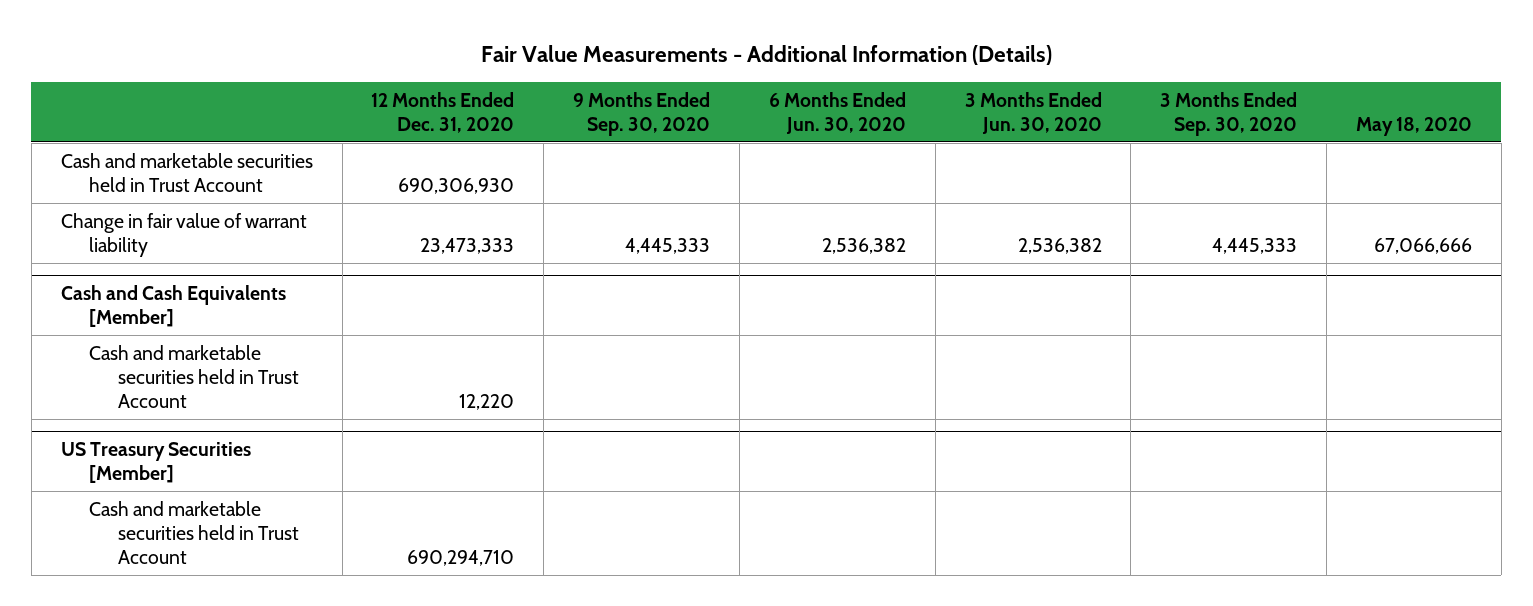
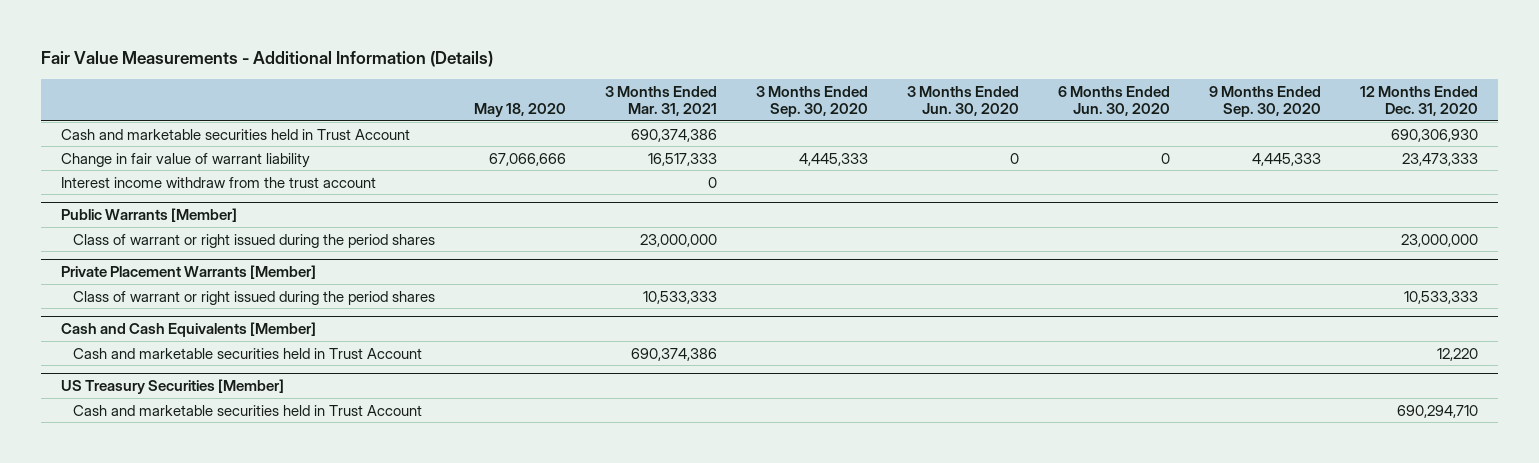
none -> [604,85,717,117] 3 Months Ended Mar. 31, 2021
[821,238,906,255] 2,536,382 -> [1160,152,1170,164] 0
[1017,238,1102,255] 2,536,382 -> [1009,152,1019,164] 0
none -> [60,176,376,188] Interest income withdraw from the trust account
none -> [60,208,237,223] Public Warrants [Member]
none -> [72,233,435,248] Class of warrant or right issued during the period shares
none -> [60,265,316,280] Private Placement Warrants [Member]
none -> [72,290,435,305] Class of warrant or right issued during the period shares

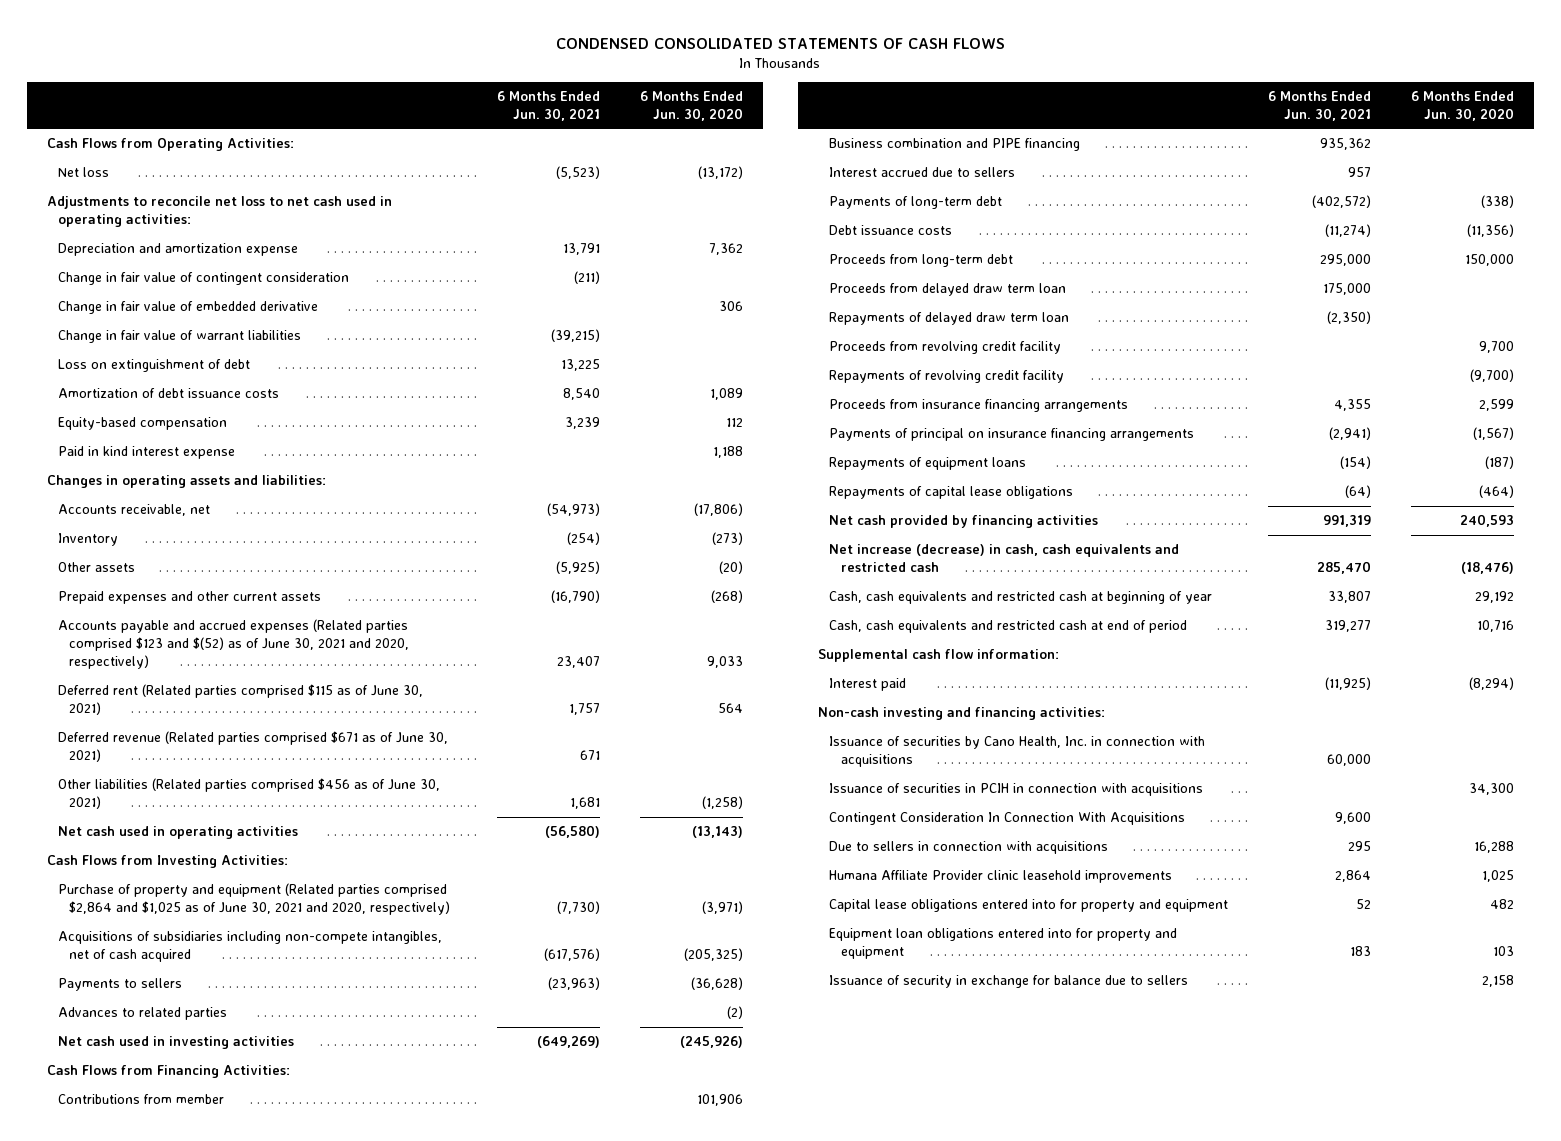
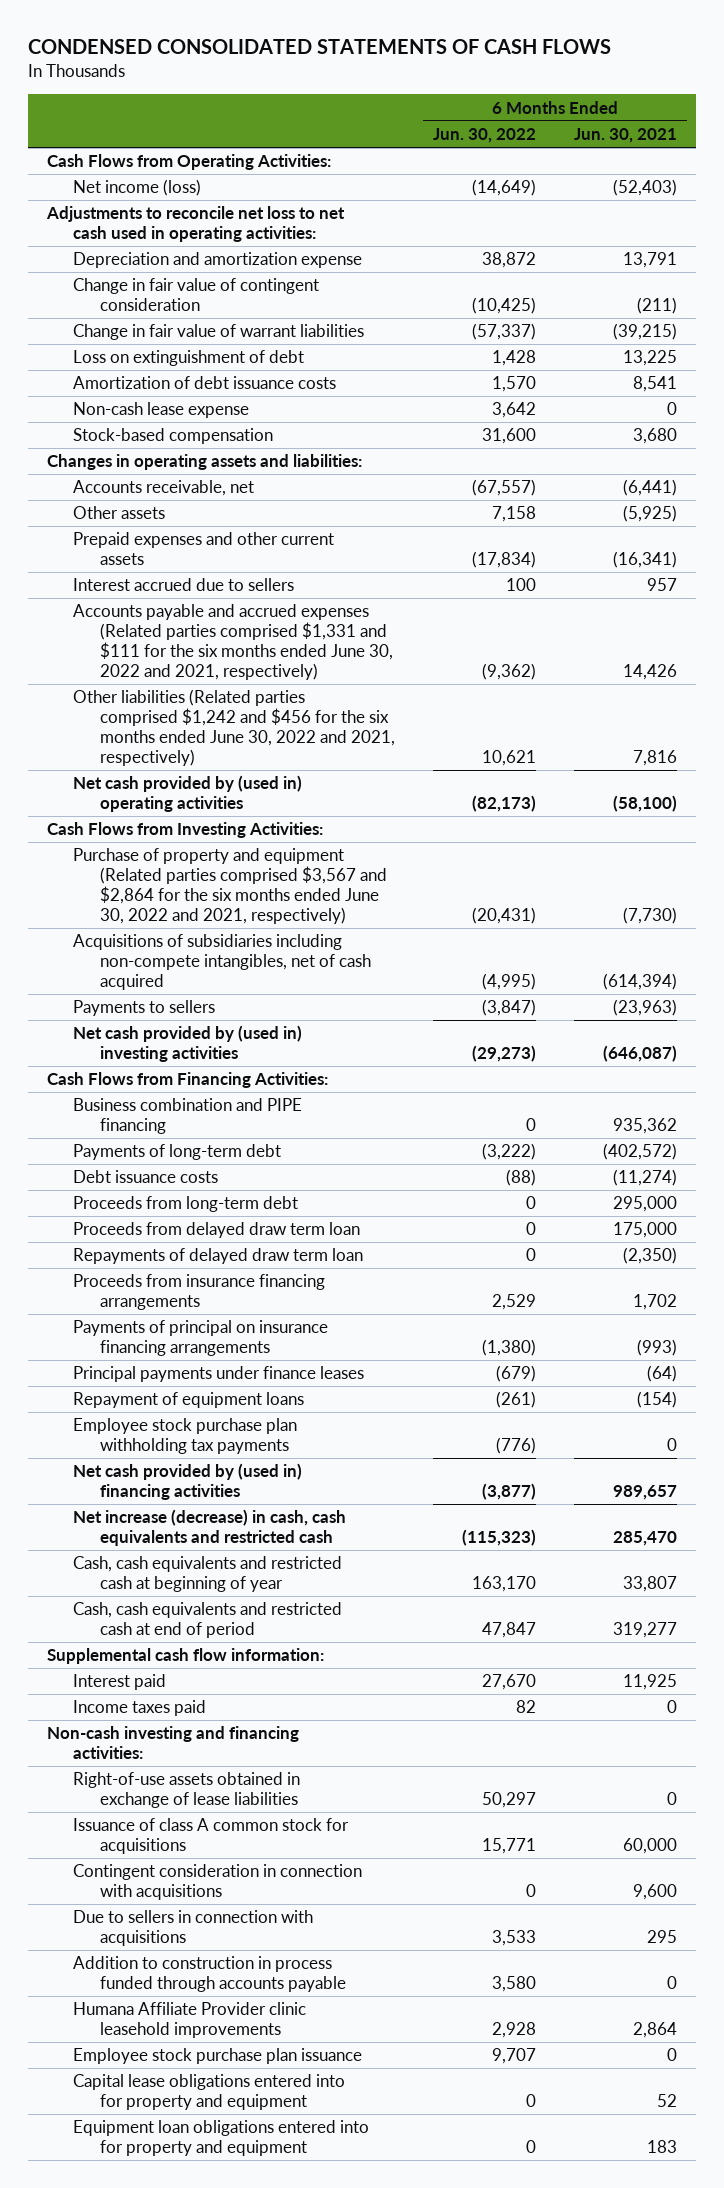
[639,90,743,121] 6 Months Ended Jun. 30, 2020 -> none
none -> [432,128,536,144] Jun. 30, 2022
[58,167,110,178] Net loss -> [73,179,202,197] Net income (loss)
[555,166,600,180] (5,523) -> [613,179,678,197] (52,403)
[58,301,319,315] Change in fair value of embedded derivative -> none
[58,446,236,460] Paid in kind interest expense -> none
[562,388,600,401] 8,540 -> [633,376,678,393] 8,541
none -> [73,402,250,419] Non-cash lease expense
[58,417,228,431] Equity-based compensation -> [73,428,274,445] Stock-based compensation
[564,417,600,430] 3,239 -> [633,428,678,445] 3,680
[58,533,119,547] Inventory -> none
[546,503,600,517] (54,973) -> [623,479,678,497] (6,441)
[58,684,424,716] Deferred rent (Related parties comprised $115 as of June 30, 2021) -> none
[58,731,449,763] Deferred revenue (Related parties comprised $671 as of June 30, 2021) -> none
[550,590,600,604] (16,790) -> [613,551,678,569] (16,341)
[829,167,1016,178] Interest accrued due to sellers -> [73,578,295,592] Interest accrued due to sellers
[58,619,410,670] Accounts payable and accrued expenses (Related parties comprised $123 and $(52) as of June 30, 2021 and 2020, respectively) -> [73,604,393,680] Accounts payable and accrued expenses (Related parties comprised $1,331 and $111 for the six months ended June 30, 2022 and 2021, respectively)
[556,656,600,669] 23,407 -> [623,663,678,680] 14,426
[58,778,441,810] Other liabilities (Related parties comprised $456 as of June 30, 2021) -> [73,689,395,766] Other liabilities (Related parties comprised $1,242 and $456 for the six months ended June 30, 2022 and 2021, respectively)
[569,797,600,810] 1,681 -> [633,749,678,766] 7,816
[58,826,299,840] Net cash used in operating activities -> [73,775,303,813] Net cash provided by (used in) operating activities
[544,825,600,839] (56,580) -> [613,795,678,813] (58,100)
[58,883,451,916] Purchase of property and equipment (Related parties comprised $2,864 and $1,025 as of June 30, 2021 and 2020, respectively) -> [73,848,387,924] Purchase of property and equipment (Related parties comprised $3,567 and $2,864 for the six months ended June 30, 2022 and 2021, respectively)
[543,948,600,962] (617,576) -> [603,973,678,991] (614,394)
[58,1007,228,1021] Advances to related parties -> none
[58,1036,295,1050] Net cash used in investing activities -> [73,1025,303,1063] Net cash provided by (used in) investing activities
[536,1036,600,1049] (649,269) -> [603,1045,678,1063] (646,087)
[58,1094,225,1105] Contributions from member -> none
[829,341,1062,355] Proceeds from revolving credit facility -> none
[829,370,1065,384] Repayments of revolving credit facility -> none
[829,486,1074,500] Repayments of capital lease obligations -> none
[1334,399,1372,412] 4,355 -> [633,1294,678,1311] 1,702
[1329,427,1372,441] (2,941) -> [637,1339,678,1357] (993)
none -> [73,1366,365,1383] Principal payments under finance leases
[829,457,1027,471] Repayments of equipment loans -> [73,1392,305,1409] Repayment of equipment loans
none -> [73,1418,298,1455] Employee stock purchase plan withholding tax payments
[829,515,1099,529] Net cash provided by financing activities -> [73,1463,303,1501] Net cash provided by (used in) financing activities
[1323,515,1372,528] 991,319 -> [613,1485,678,1501] 989,657
[1325,677,1372,691] (11,925) -> [623,1674,678,1691] 11,925
none -> [73,1700,207,1717] Income taxes paid
[829,783,1204,797] Issuance of securities in PCIH in connection with acquisitions -> none
none -> [73,1772,301,1809] Right-of-use assets obtained in exchange of lease liabilities
[829,736,1206,768] Issuance of securities by Cano Health, Inc. in connection with acquisitions -> [73,1818,350,1855] Issuance of class A common stock for acquisitions
[829,812,1186,826] Contingent Consideration In Connection With Acquisitions -> [73,1864,363,1901] Contingent consideration in connection with acquisitions
none -> [73,1956,346,1993] Addition to construction in process funded through accounts payable
none -> [73,2048,363,2065] Employee stock purchase plan issuance
[829,975,1189,989] Issuance of security in exchange for balance due to sellers -> none

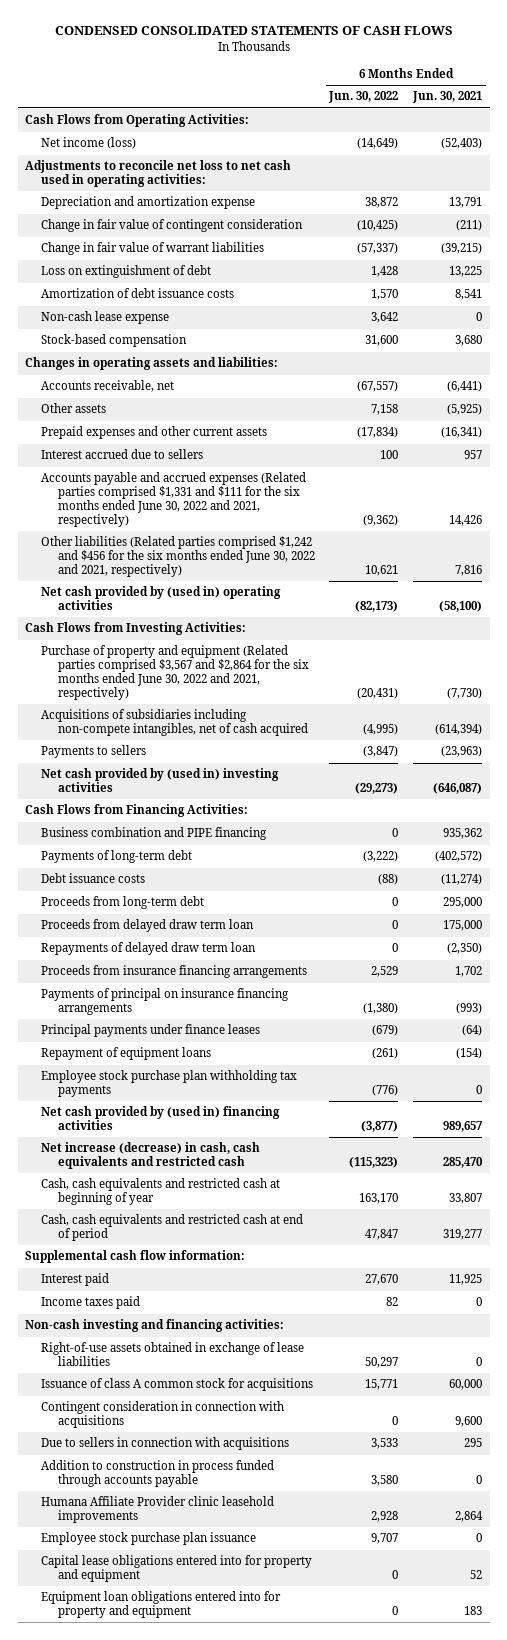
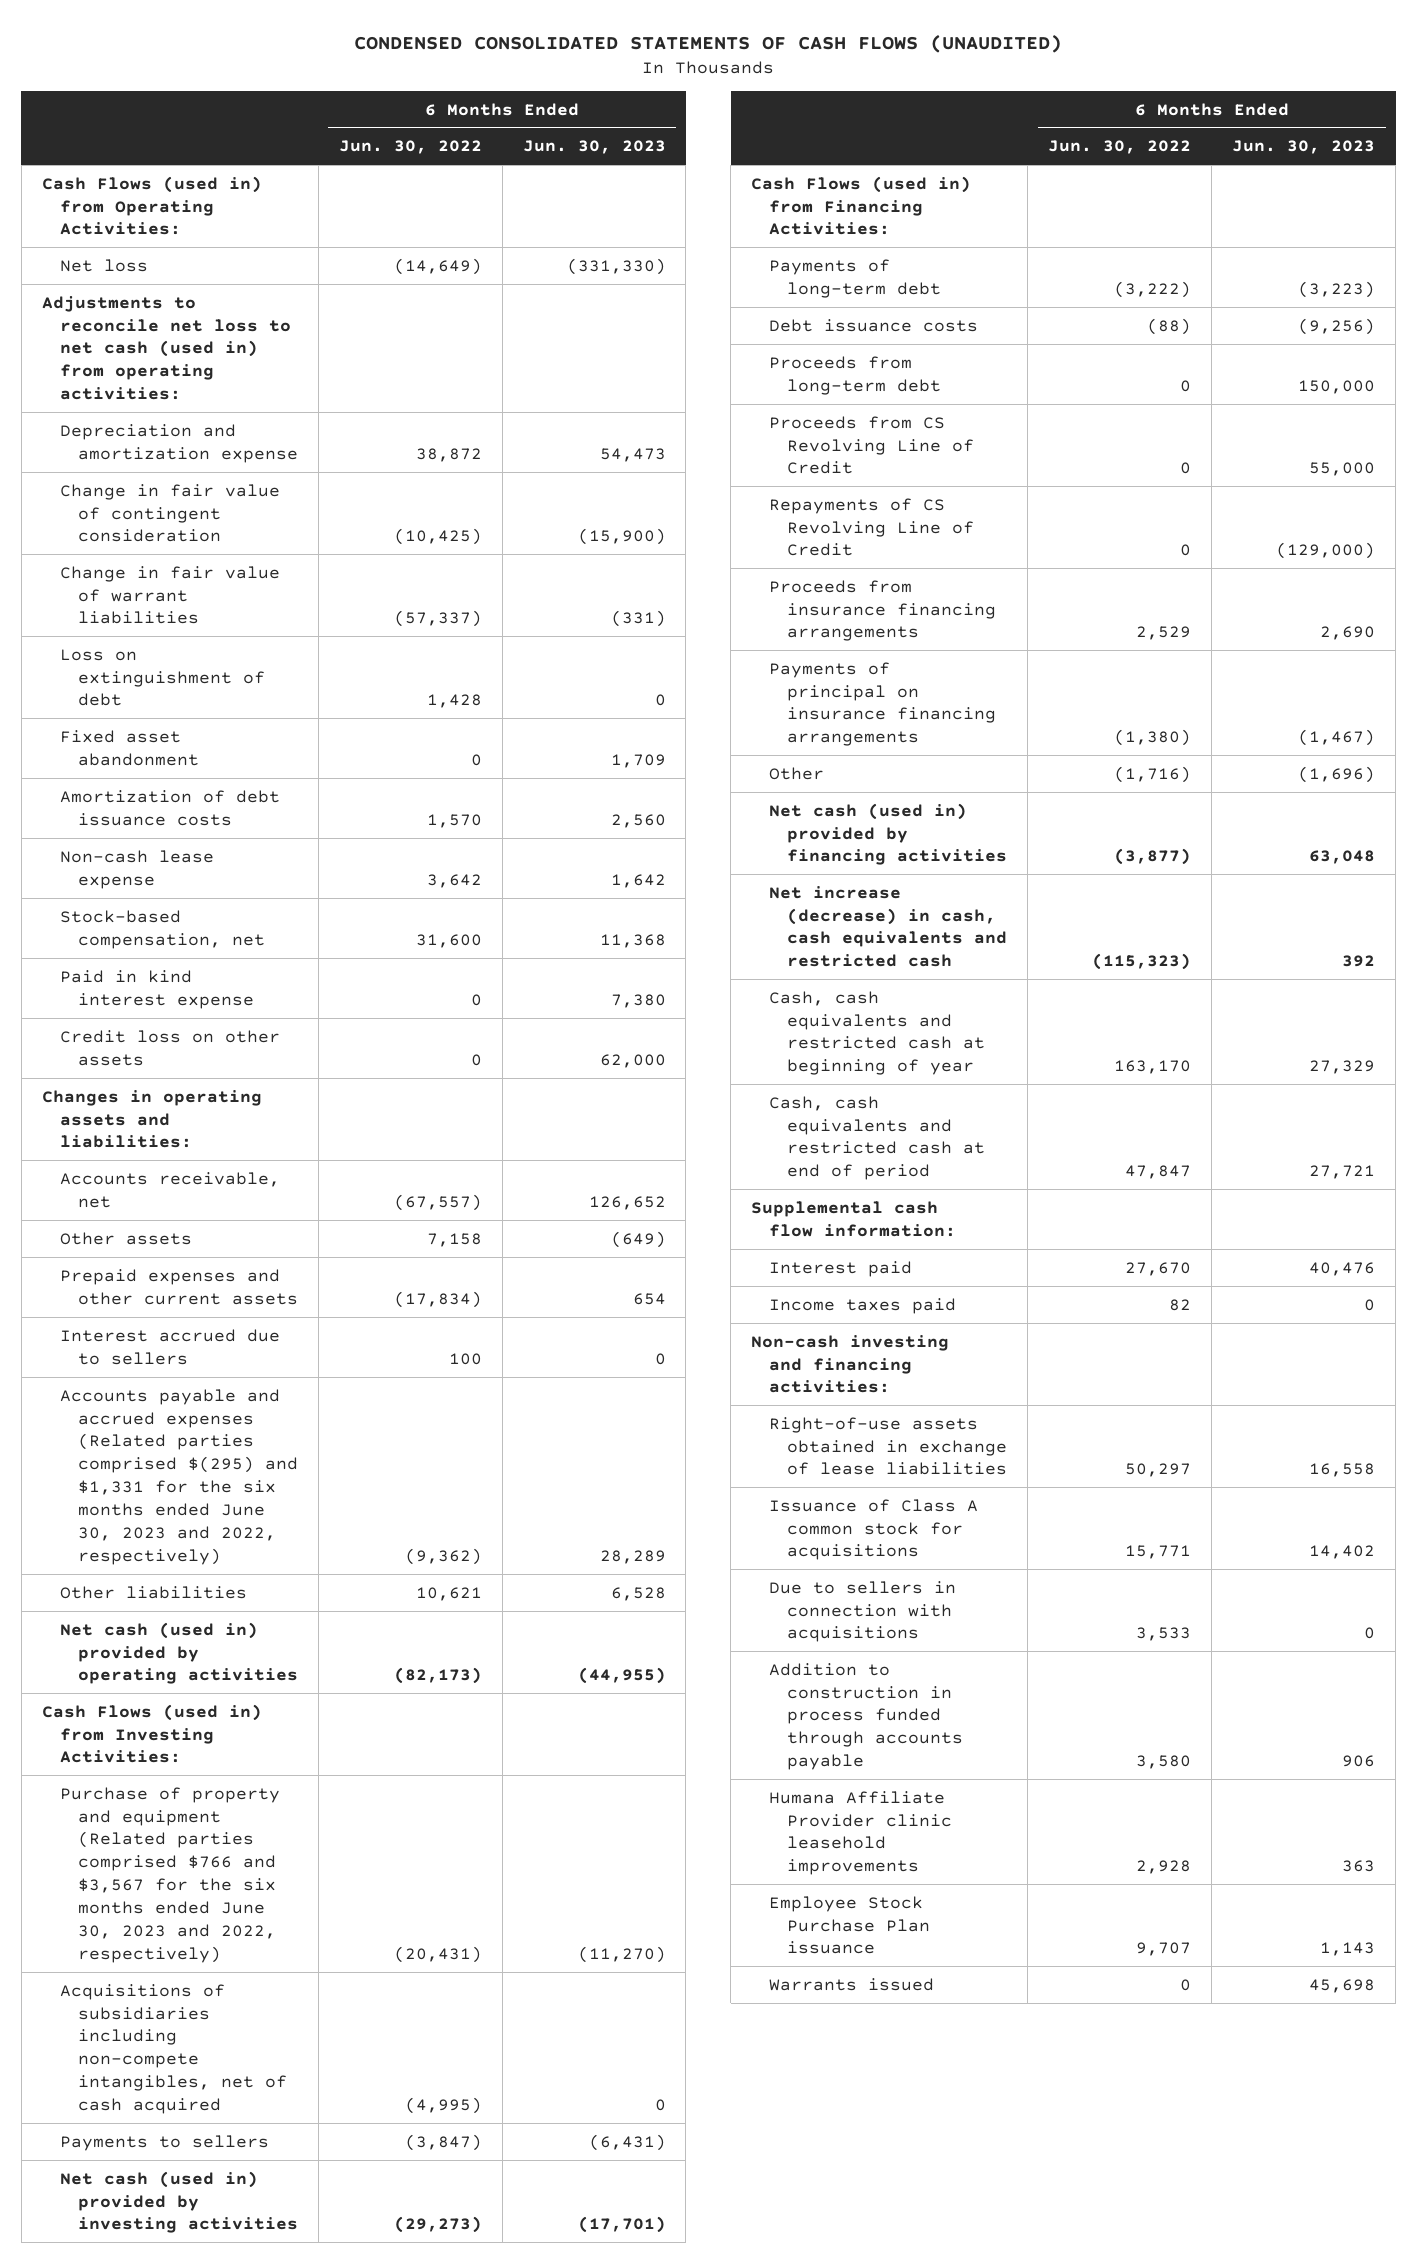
[54,26,453,36] CONDENSED CONSOLIDATED STATEMENTS OF CASH FLOWS -> [354,34,1063,53] CONDENSED CONSOLIDATED STATEMENTS OF CASH FLOWS (UNAUDITED)
[412,91,483,104] Jun. 30, 2021 -> none
none -> [522,140,666,155] Jun. 30, 2023
[25,114,250,128] Cash Flows from Operating Activities: -> [41,175,262,236] Cash Flows (used in) from Operating Activities:
[41,137,137,150] Net income (loss) -> [59,258,148,272] Net loss
[25,160,292,188] Adjustments to reconcile net loss to net cash used in operating activities: -> [41,295,291,401] Adjustments to reconcile net loss to net cash (used in) from operating activities:
none -> [59,729,199,766] Fixed asset abandonment
[41,334,188,348] Stock-based compensation -> [59,909,265,949] Stock-based compensation, net
none -> [59,969,254,1009] Paid in kind interest expense
none -> [59,1029,280,1066] Credit loss on other assets
[41,472,307,527] Accounts payable and accrued expenses (Related parties comprised $1,331 and $111 for the six months ended June 30, 2022 and 2021, respectively) -> [59,1388,298,1566] Accounts payable and accrued expenses (Related parties comprised $(295) and $1,331 for the six months ended June 30, 2023 and 2022, respectively)
[41,536,315,577] Other liabilities (Related parties comprised $1,242 and $456 for the six months ended June 30, 2022 and 2021, respectively) -> [59,1585,247,1599] Other liabilities
[41,586,282,611] Net cash provided by (used in) operating activities -> [59,1621,298,1685] Net cash (used in) provided by operating activities
[25,622,247,636] Cash Flows from Investing Activities: -> [41,1703,262,1764] Cash Flows (used in) from Investing Activities:
[41,645,309,700] Purchase of property and equipment (Related parties comprised $3,567 and $2,864 for the six months ended June 30, 2022 and 2021, respectively) -> [59,1786,280,1964] Purchase of property and equipment (Related parties comprised $766 and $3,567 for the six months ended June 30, 2023 and 2022, respectively)
[41,827,268,841] Business combination and PIPE financing -> none
[41,768,280,793] Net cash provided by (used in) investing activities -> [59,2170,298,2234] Net cash (used in) provided by investing activities
[25,804,249,818] Cash Flows from Financing Activities: -> [751,175,972,236] Cash Flows (used in) from Financing Activities:
[41,919,255,933] Proceeds from delayed draw term loan -> [769,415,975,475] Proceeds from CS Revolving Line of Credit
[41,942,257,956] Repayments of delayed draw term loan -> [769,497,975,557] Repayments of CS Revolving Line of Credit
[41,1024,261,1038] Principal payments under finance leases -> none
[41,1047,212,1061] Repayment of equipment loans -> none
[41,1070,298,1098] Employee stock purchase plan withholding tax payments -> none
none -> [769,766,825,780] Other
[41,1106,281,1131] Net cash provided by (used in) financing activities -> [769,802,1008,866] Net cash (used in) provided by financing activities
[41,1401,285,1429] Contingent consideration in connection with acquisitions -> none
[41,1378,314,1392] Issuance of class A common stock for acquisitions -> [769,1498,979,1561] Issuance of Class A common stock for acquisitions
[41,1555,313,1583] Capital lease obligations entered into for property and equipment -> none
[41,1591,282,1619] Equipment loan obligations entered into for property and equipment -> none
[41,1532,257,1546] Employee stock purchase plan issuance -> [769,1895,931,1955] Employee Stock Purchase Plan issuance
none -> [769,1977,935,1991] Warrants issued

